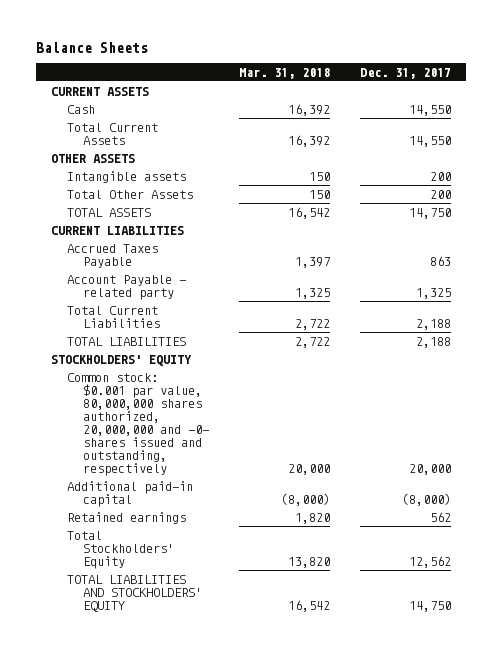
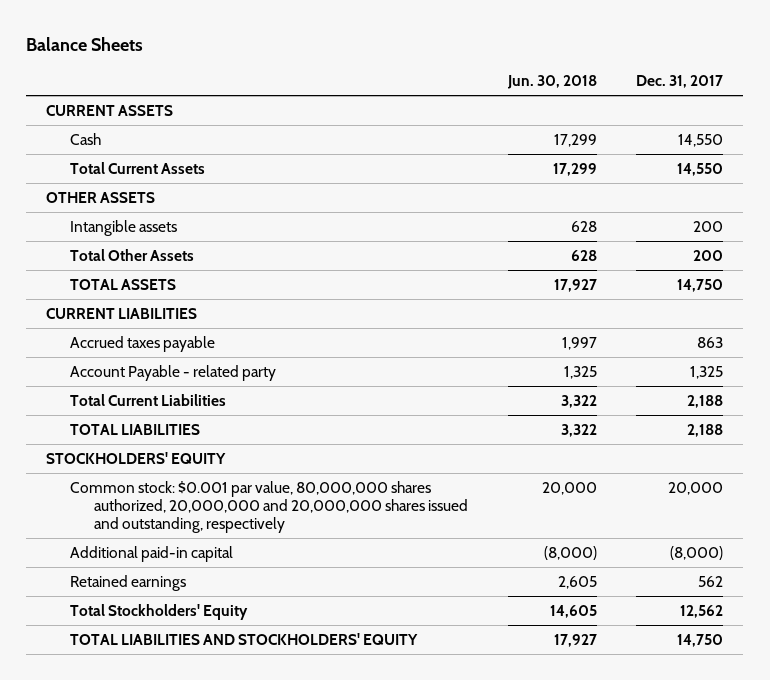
[238,67,330,79] Mar. 31, 2018 -> none
none -> [506,75,597,90] Jun. 30, 2018
[67,243,159,268] Accrued Taxes Payable -> [70,335,216,352] Accrued taxes payable
[67,372,209,477] Common stock: $0.001 par value, 80,000,000 shares authorized, 20,000,000 and -0- shares issued and outstanding, respectively -> [70,480,469,534] Common stock: $0.001 par value, 80,000,000 shares authorized, 20,000,000 and 20,000,000 shares issued and outstanding, respectively

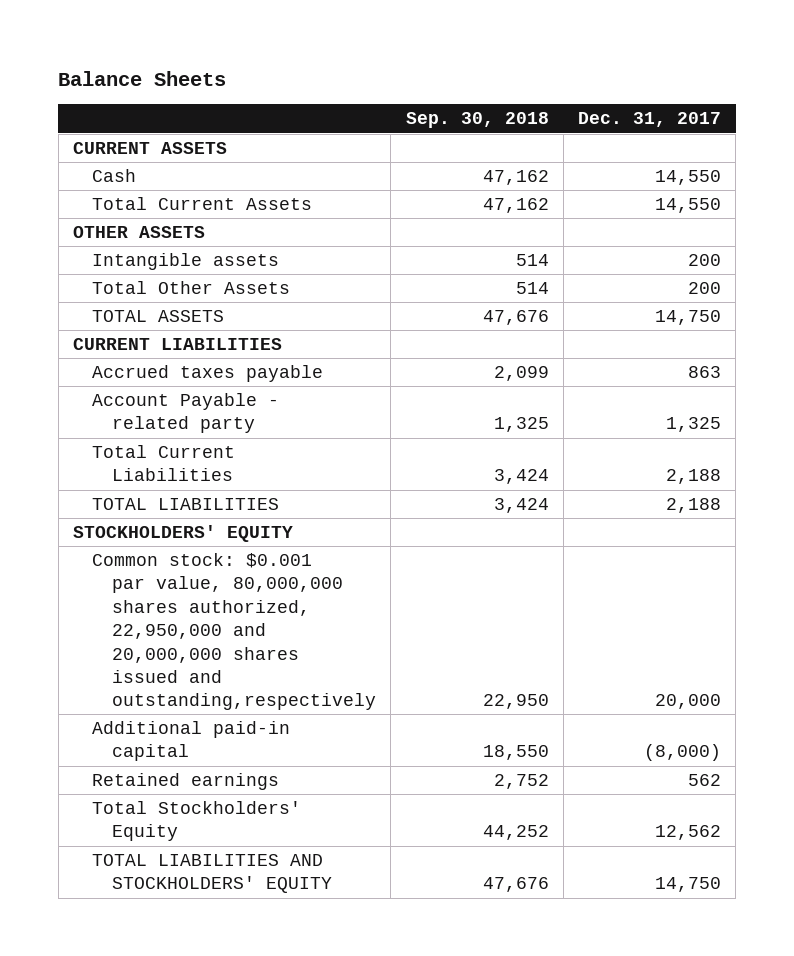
[506,75,597,90] Jun. 30, 2018 -> none
none -> [405,112,549,129] Sep. 30, 2018
[70,480,469,534] Common stock: $0.001 par value, 80,000,000 shares authorized, 20,000,000 and 20,000,000 shares issued and outstanding, respectively -> [92,553,376,711] Common stock: $0.001 par value, 80,000,000 shares authorized, 22,950,000 and 20,000,000 shares issued and outstanding,respectively

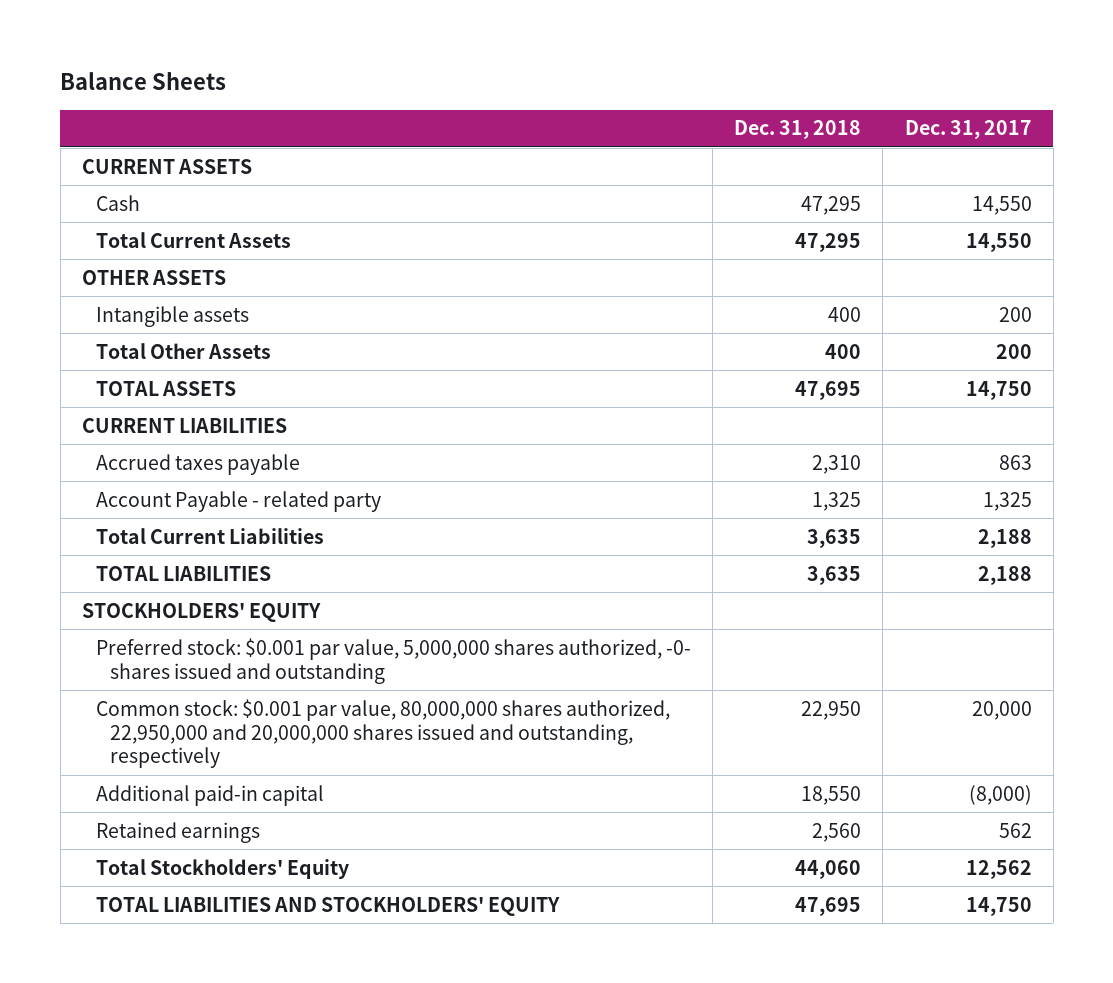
[405,112,549,129] Sep. 30, 2018 -> none
none -> [734,120,862,140] Dec. 31, 2018
none -> [96,637,692,684] Preferred stock: $0.001 par value, 5,000,000 shares authorized, -0- shares issued and outstanding
[92,553,376,711] Common stock: $0.001 par value, 80,000,000 shares authorized, 22,950,000 and 20,000,000 shares issued and outstanding,respectively -> [96,698,671,769] Common stock: $0.001 par value, 80,000,000 shares authorized, 22,950,000 and 20,000,000 shares issued and outstanding, respectively

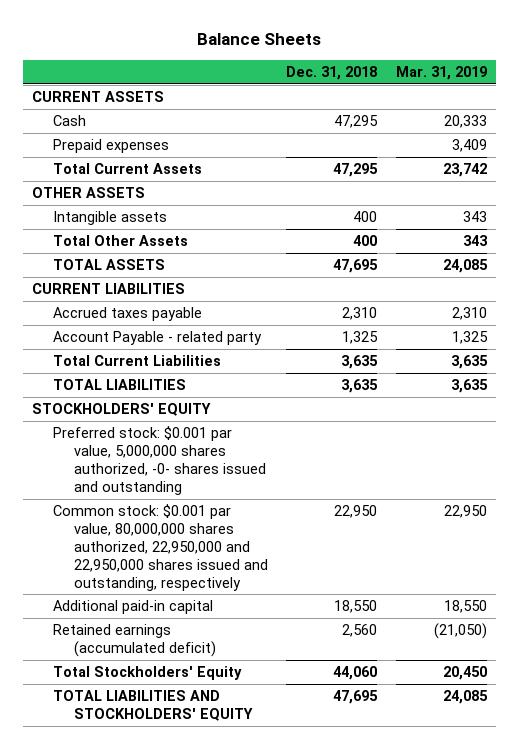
[904,120,1032,140] Dec. 31, 2017 -> none
none -> [395,66,487,81] Mar. 31, 2019
none -> [52,139,169,154] Prepaid expenses
[96,698,671,769] Common stock: $0.001 par value, 80,000,000 shares authorized, 22,950,000 and 20,000,000 shares issued and outstanding, respectively -> [52,504,269,591] Common stock: $0.001 par value, 80,000,000 shares authorized, 22,950,000 and 22,950,000 shares issued and outstanding, respectively
[96,821,261,843] Retained earnings -> [52,624,217,658] Retained earnings (accumulated deficit)

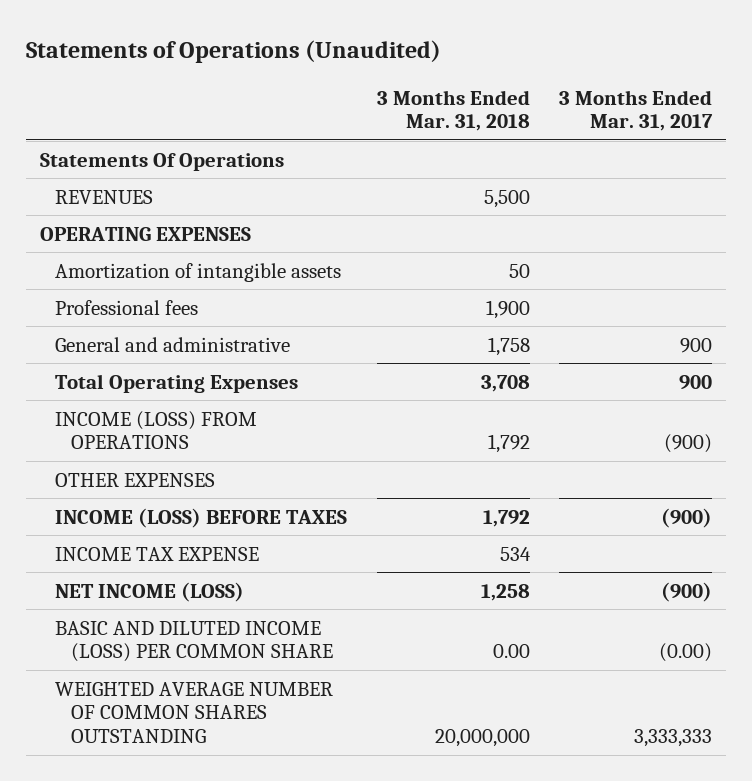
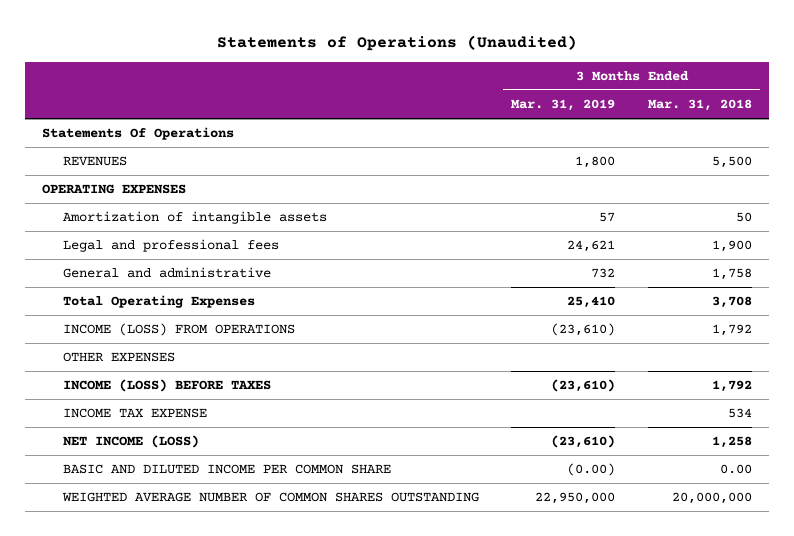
[558,89,713,132] 3 Months Ended Mar. 31, 2017 -> none
none -> [511,99,616,112] Mar. 31, 2019
[55,299,199,315] Professional fees -> [62,239,279,253] Legal and professional fees
[55,620,333,663] BASIC AND DILUTED INCOME (LOSS) PER COMMON SHARE -> [62,464,391,475] BASIC AND DILUTED INCOME PER COMMON SHARE

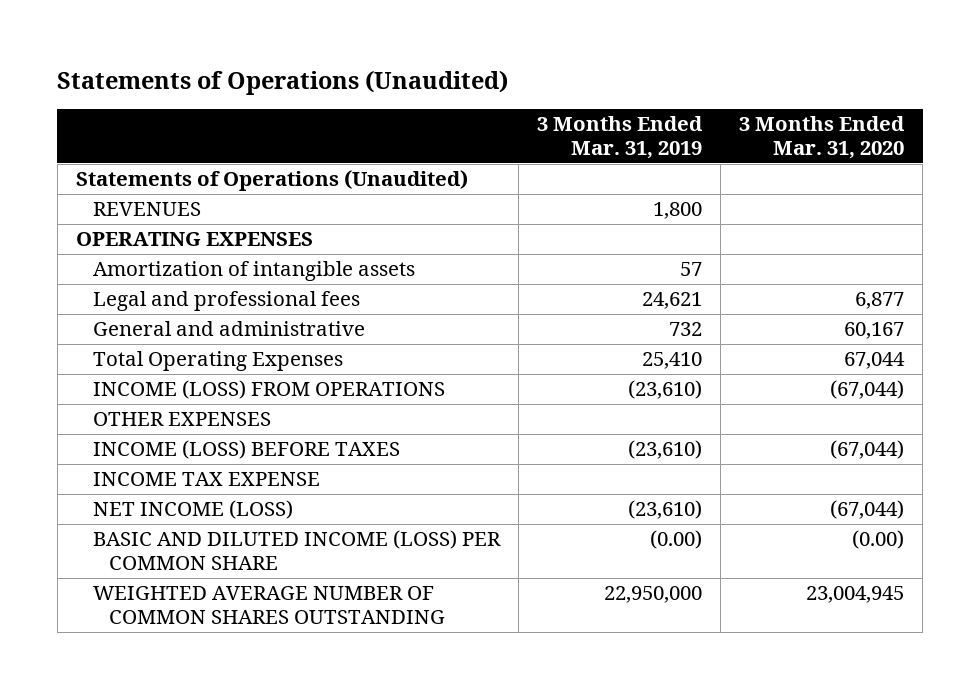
[648,99,753,112] Mar. 31, 2018 -> none
none -> [739,116,906,159] 3 Months Ended Mar. 31, 2020
[41,127,234,141] Statements Of Operations -> [75,170,468,192] Statements of Operations (Unaudited)
[62,464,391,475] BASIC AND DILUTED INCOME PER COMMON SHARE -> [92,530,501,570] BASIC AND DILUTED INCOME (LOSS) PER COMMON SHARE

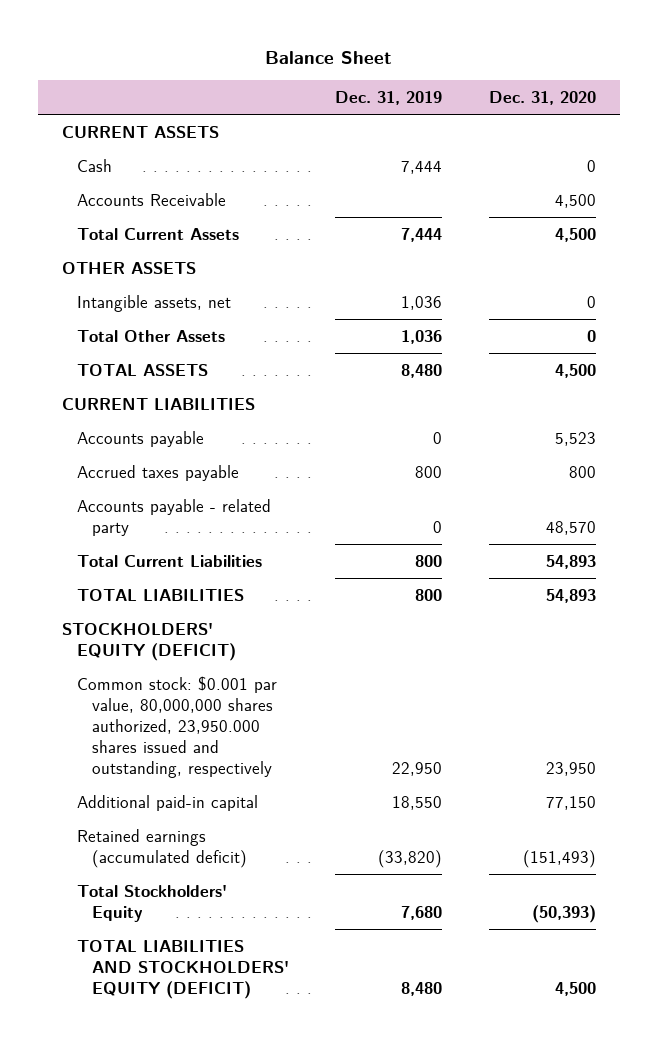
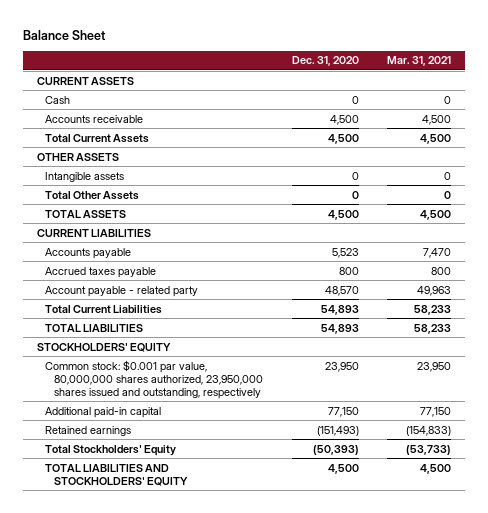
[335,91,443,106] Dec. 31, 2019 -> none
none -> [386,56,451,67] Mar. 31, 2021
[76,192,226,206] Accounts Receivable -> [45,114,144,123] Accounts receivable
[76,294,231,312] Intangible assets, net -> [45,171,125,182] Intangible assets
[76,498,271,536] Accounts payable - related party -> [45,285,199,297] Account payable - related party
[61,622,236,661] STOCKHOLDERS' EQUITY (DEFICIT) -> [36,342,171,352] STOCKHOLDERS' EQUITY
[76,675,277,779] Common stock: $0.001 par value, 80,000,000 shares authorized, 23,950.000 shares issued and outstanding, respectively -> [45,359,264,399] Common stock: $0.001 par value, 80,000,000 shares authorized, 23,950,000 shares issued and outstanding, respectively
[76,828,247,868] Retained earnings (accumulated deficit) -> [45,425,132,436] Retained earnings
[76,939,289,999] TOTAL LIABILITIES AND STOCKHOLDERS' EQUITY (DEFICIT) -> [45,463,189,486] TOTAL LIABILITIES AND STOCKHOLDERS' EQUITY

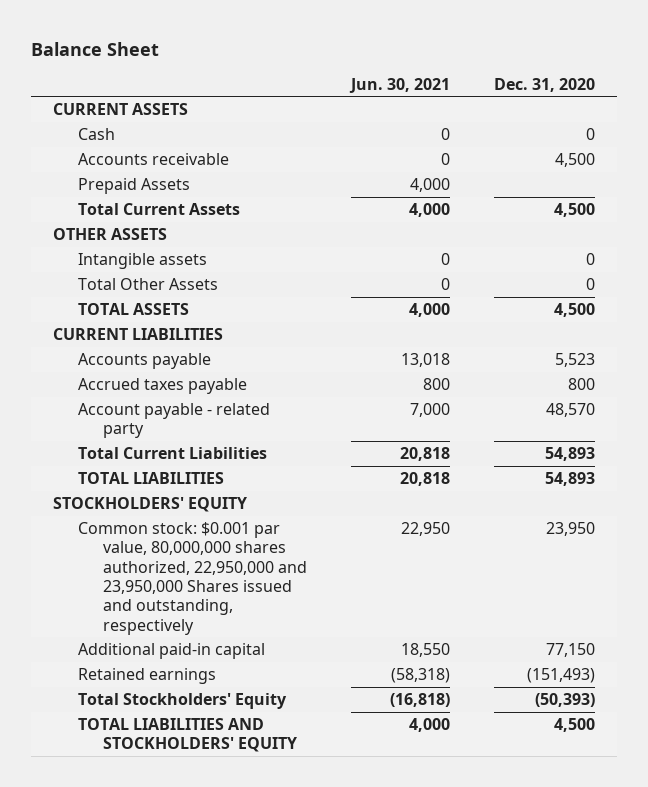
[386,56,451,67] Mar. 31, 2021 -> none
none -> [349,77,451,93] Jun. 30, 2021
none -> [78,177,191,194] Prepaid Assets
[45,359,264,399] Common stock: $0.001 par value, 80,000,000 shares authorized, 23,950,000 shares issued and outstanding, respectively -> [78,521,308,635] Common stock: $0.001 par value, 80,000,000 shares authorized, 22,950,000 and 23,950,000 Shares issued and outstanding, respectively

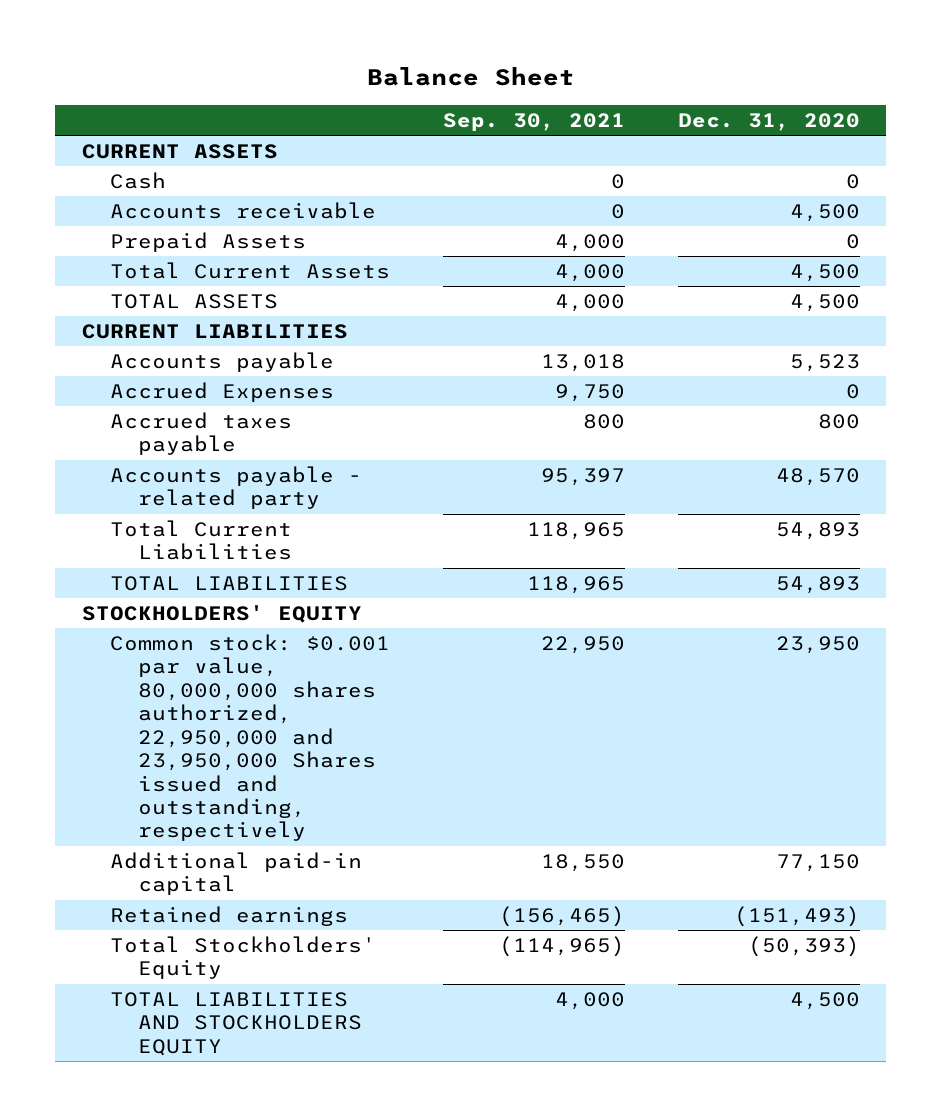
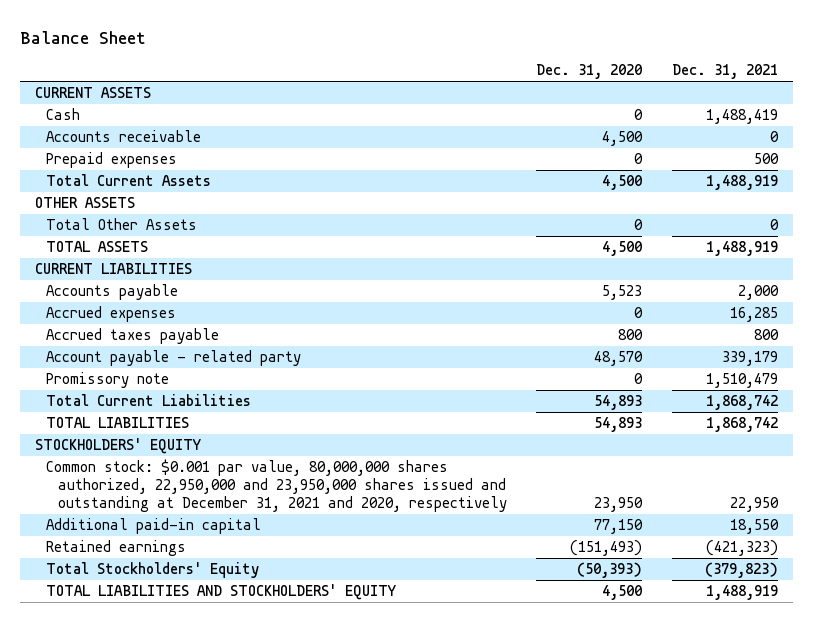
[442,113,625,132] Sep. 30, 2021 -> none
none -> [671,64,778,80] Dec. 31, 2021
[109,231,306,252] Prepaid Assets -> [46,152,178,169] Prepaid expenses
none -> [35,197,136,209] OTHER ASSETS
none -> [46,218,198,231] Total Other Assets
[109,381,334,402] Accrued Expenses -> [46,306,177,323] Accrued expenses
[109,465,362,510] Accounts payable - related party -> [46,350,302,367] Account payable - related party
none -> [46,372,170,389] Promissory note
[109,633,390,842] Common stock: $0.001 par value, 80,000,000 shares authorized, 22,950,000 and 23,950,000 Shares issued and outstanding, respectively -> [46,459,507,512] Common stock: $0.001 par value, 80,000,000 shares authorized, 22,950,000 and 23,950,000 shares issued and outstanding at December 31, 2021 and 2020, respectively
[109,991,363,1056] TOTAL LIABILITIES AND STOCKHOLDERS EQUITY -> [46,584,397,601] TOTAL LIABILITIES AND STOCKHOLDERS' EQUITY

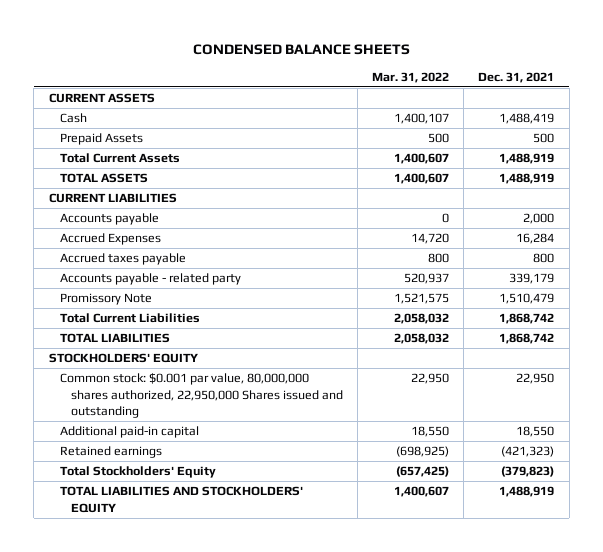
[20,30,147,44] Balance Sheet -> [192,43,410,55] CONDENSED BALANCE SHEETS
[536,64,643,80] Dec. 31, 2020 -> none
none -> [372,71,450,83] Mar. 31, 2022
[46,130,202,143] Accounts receivable -> none
[46,152,178,169] Prepaid expenses -> [59,133,143,146] Prepaid Assets
[35,197,136,209] OTHER ASSETS -> none
[46,218,198,231] Total Other Assets -> none
[46,306,177,323] Accrued expenses -> [59,233,161,246] Accrued Expenses
[729,307,778,323] 16,285 -> [516,233,555,245] 16,284
[46,350,302,367] Account payable - related party -> [59,273,241,286] Accounts payable - related party
[46,372,170,389] Promissory note -> [59,293,152,306] Promissory Note
[46,459,507,512] Common stock: $0.001 par value, 80,000,000 shares authorized, 22,950,000 and 23,950,000 shares issued and outstanding at December 31, 2021 and 2020, respectively -> [59,373,343,419] Common stock: $0.001 par value, 80,000,000 shares authorized, 22,950,000 Shares issued and outstanding

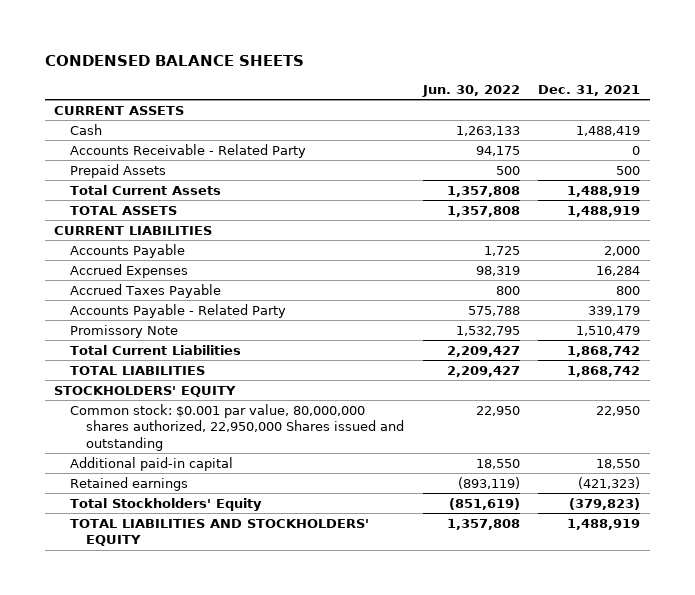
[372,71,450,83] Mar. 31, 2022 -> none
none -> [421,84,520,97] Jun. 30, 2022
none -> [70,143,307,158] Accounts Receivable - Related Party
[59,213,159,226] Accounts payable -> [70,243,186,258] Accounts Payable
[59,253,186,266] Accrued taxes payable -> [70,283,222,298] Accrued Taxes Payable
[59,273,241,286] Accounts payable - related party -> [70,303,287,318] Accounts Payable - Related Party

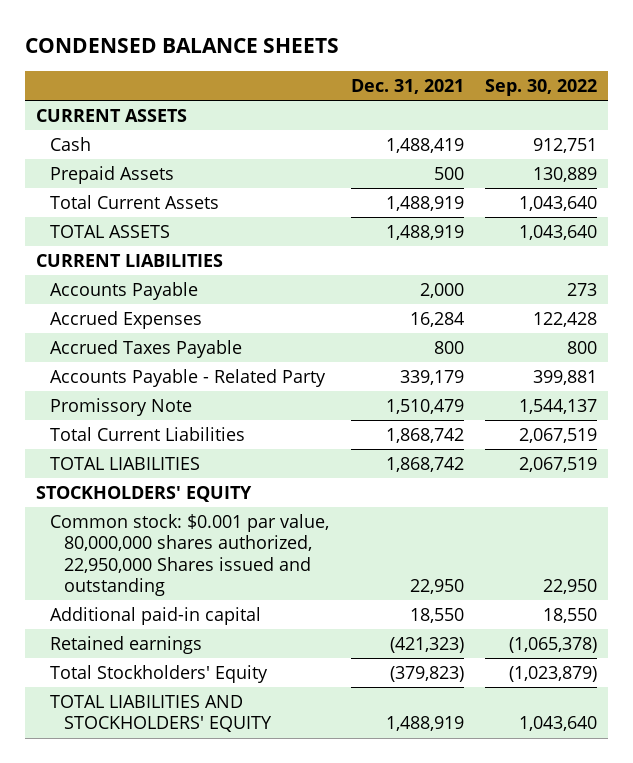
[421,84,520,97] Jun. 30, 2022 -> none
none -> [485,78,598,96] Sep. 30, 2022
[70,143,307,158] Accounts Receivable - Related Party -> none

